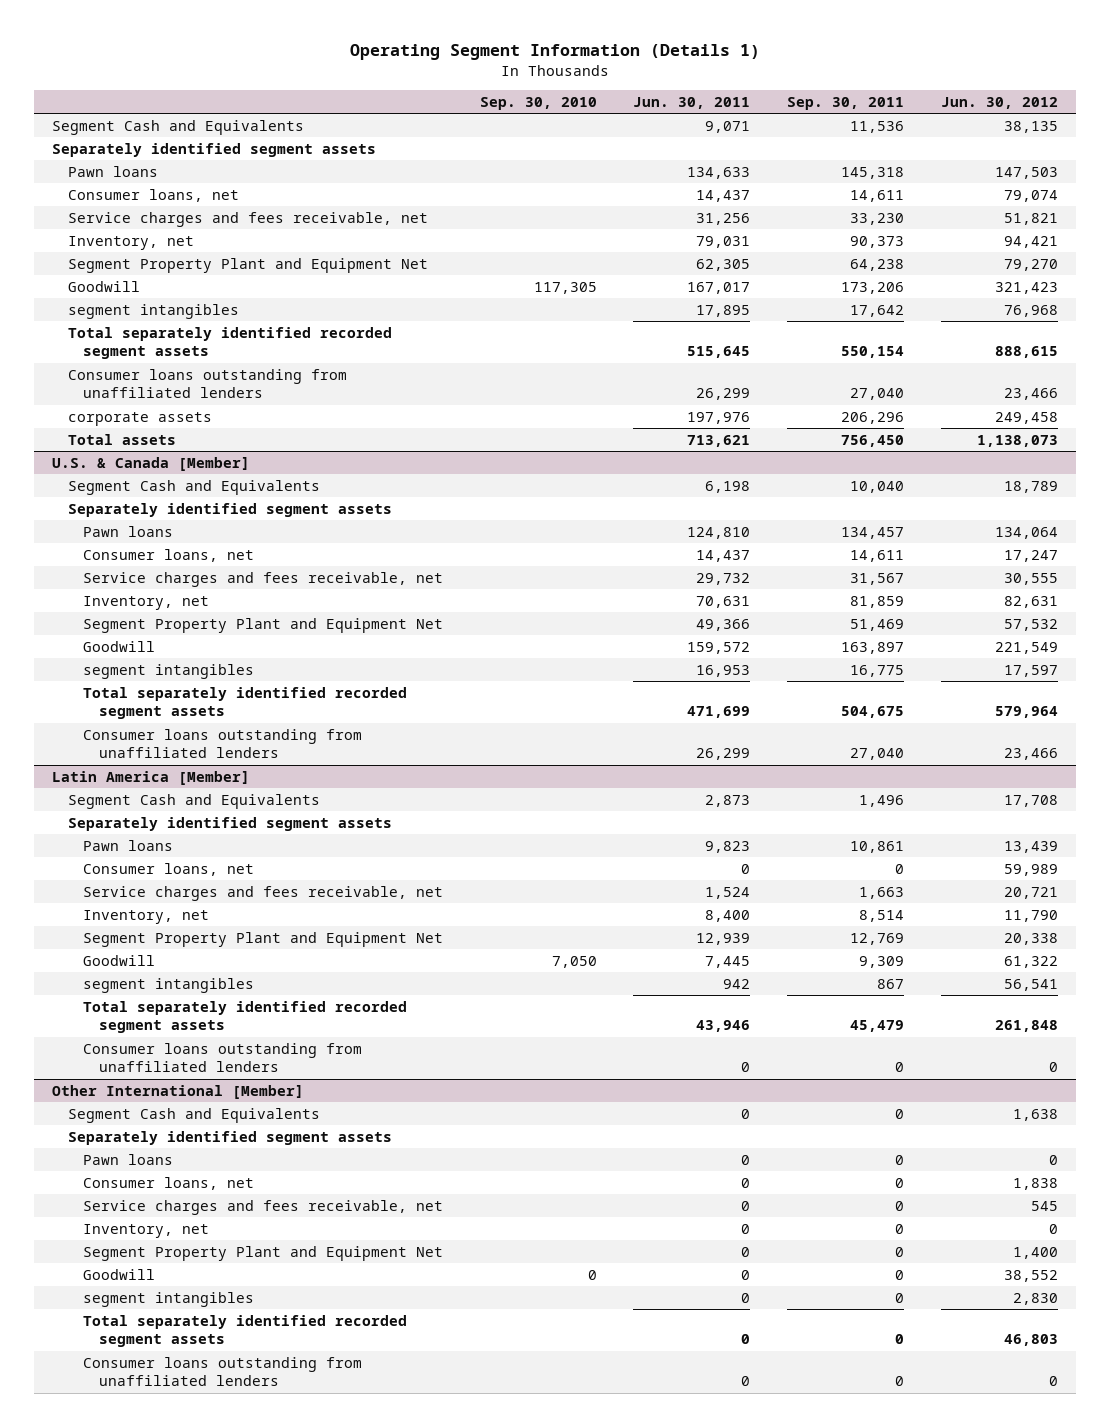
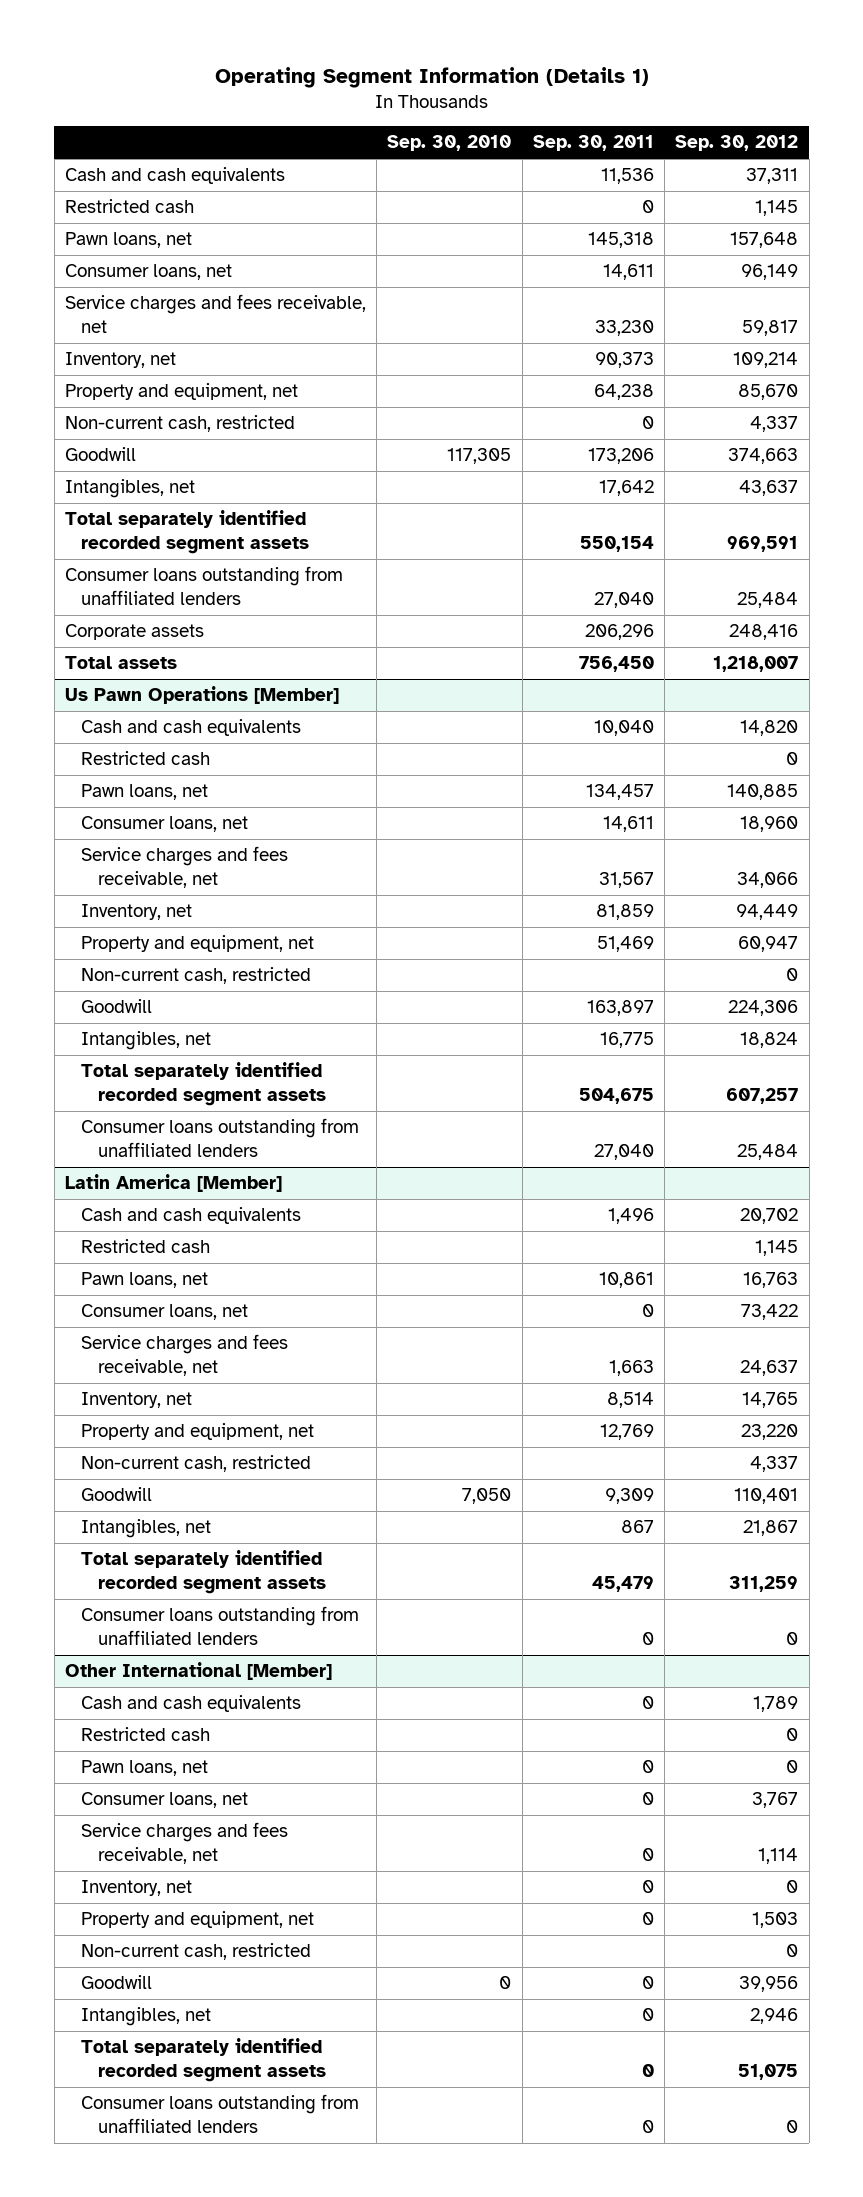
[633,96,751,109] Jun. 30, 2011 -> none
[940,96,1058,109] Jun. 30, 2012 -> none
none -> [675,135,799,152] Sep. 30, 2012
[52,142,377,157] Separately identified segment assets -> none
[52,119,305,135] Segment Cash and Equivalents -> [64,167,285,185] Cash and cash equivalents
none -> [64,199,194,214] Restricted cash
[67,165,158,177] Pawn loans -> [64,232,192,249] Pawn loans, net
[67,257,428,273] Segment Property Plant and Equipment Net -> [64,383,298,401] Property and equipment, net
none -> [64,415,295,433] Non-current cash, restricted
[67,303,239,319] segment intangibles -> [64,479,195,499] Intangibles, net
[67,411,212,426] corporate assets -> [64,624,204,641] Corporate assets
[52,456,251,471] U.S. & Canada [Member] -> none
[67,502,392,517] Separately identified segment assets -> none
none -> [64,686,339,705] Us Pawn Operations [Member]
[67,479,320,495] Segment Cash and Equivalents -> [81,719,302,737] Cash and cash equivalents
none -> [81,751,211,766] Restricted cash
[83,525,174,537] Pawn loans -> [81,784,209,801] Pawn loans, net
[83,617,444,633] Segment Property Plant and Equipment Net -> [81,935,315,953] Property and equipment, net
none -> [81,967,312,985] Non-current cash, restricted
[83,663,255,679] segment intangibles -> [81,1031,212,1051] Intangibles, net
[67,816,392,831] Separately identified segment assets -> none
[67,793,320,809] Segment Cash and Equivalents -> [81,1207,302,1225] Cash and cash equivalents
none -> [81,1239,211,1254] Restricted cash
[83,839,174,851] Pawn loans -> [81,1272,209,1289] Pawn loans, net
[83,931,444,947] Segment Property Plant and Equipment Net -> [81,1423,315,1441] Property and equipment, net
none -> [81,1455,312,1473] Non-current cash, restricted
[83,977,255,993] segment intangibles -> [81,1519,212,1539] Intangibles, net
[67,1130,392,1145] Separately identified segment assets -> none
[67,1107,320,1123] Segment Cash and Equivalents -> [81,1695,302,1713] Cash and cash equivalents
none -> [81,1727,211,1742] Restricted cash
[83,1153,174,1165] Pawn loans -> [81,1760,209,1777] Pawn loans, net
[83,1245,444,1261] Segment Property Plant and Equipment Net -> [81,1911,315,1929] Property and equipment, net
none -> [81,1943,312,1961] Non-current cash, restricted
[83,1291,255,1307] segment intangibles -> [81,2007,212,2027] Intangibles, net

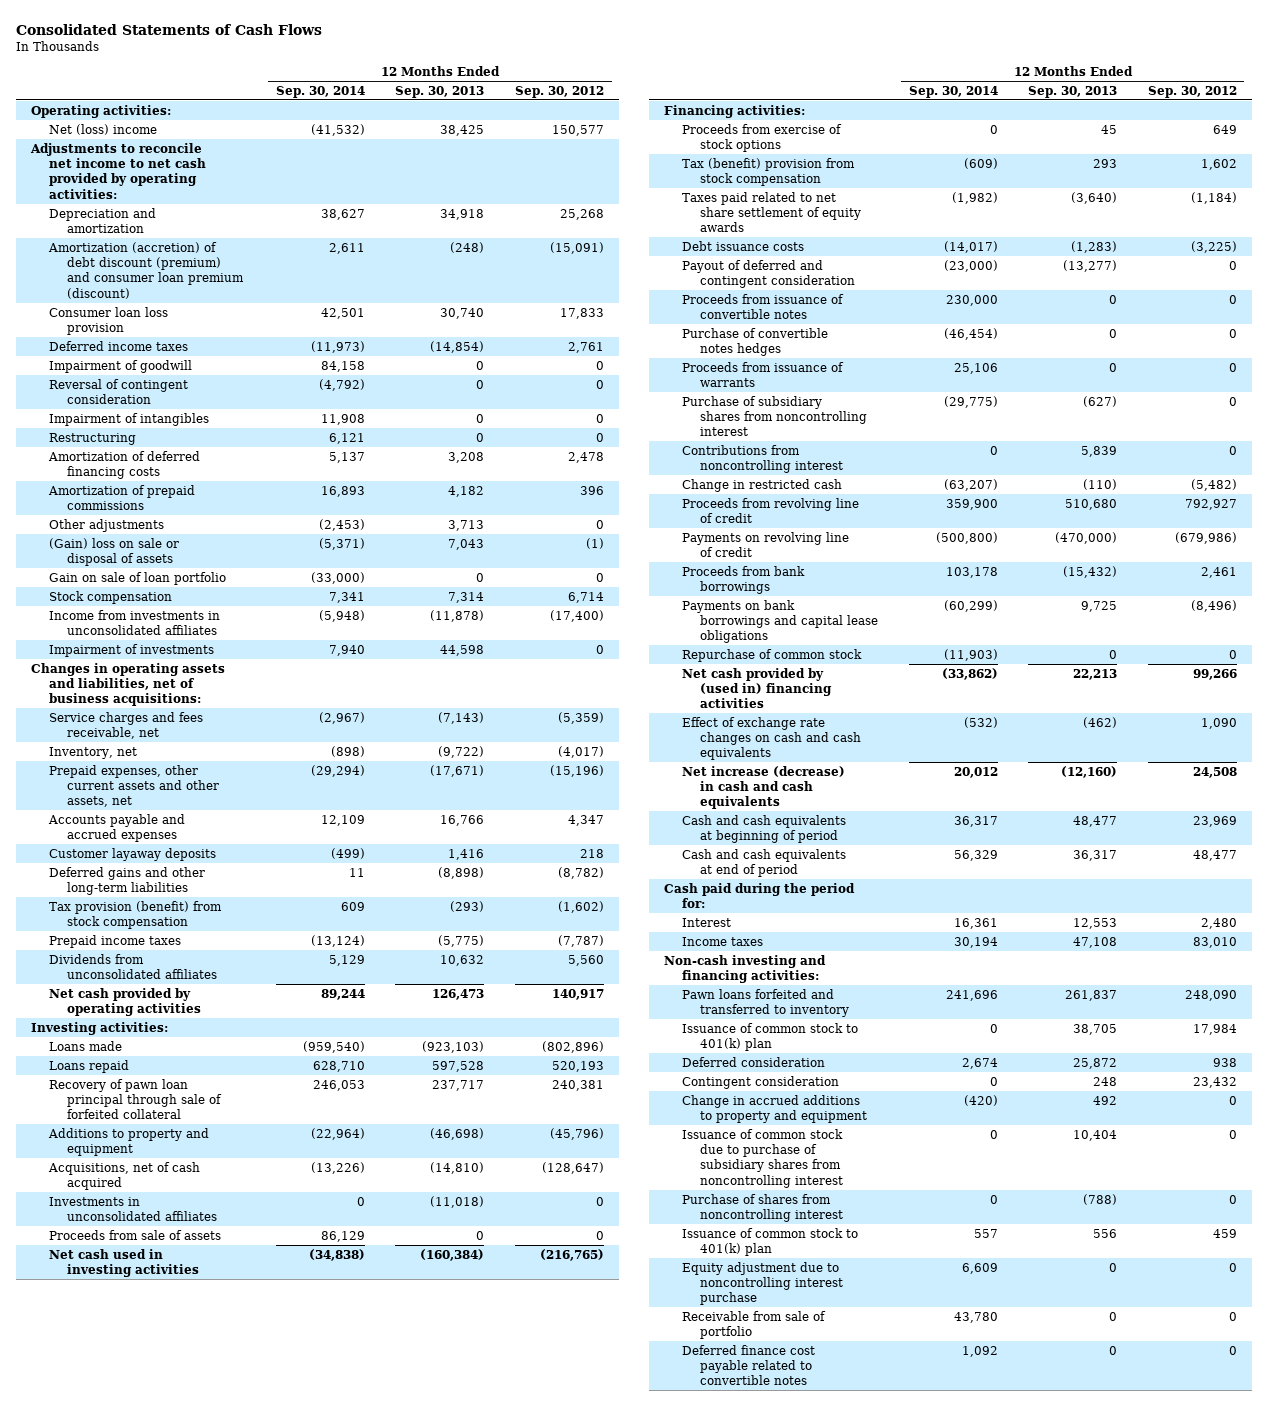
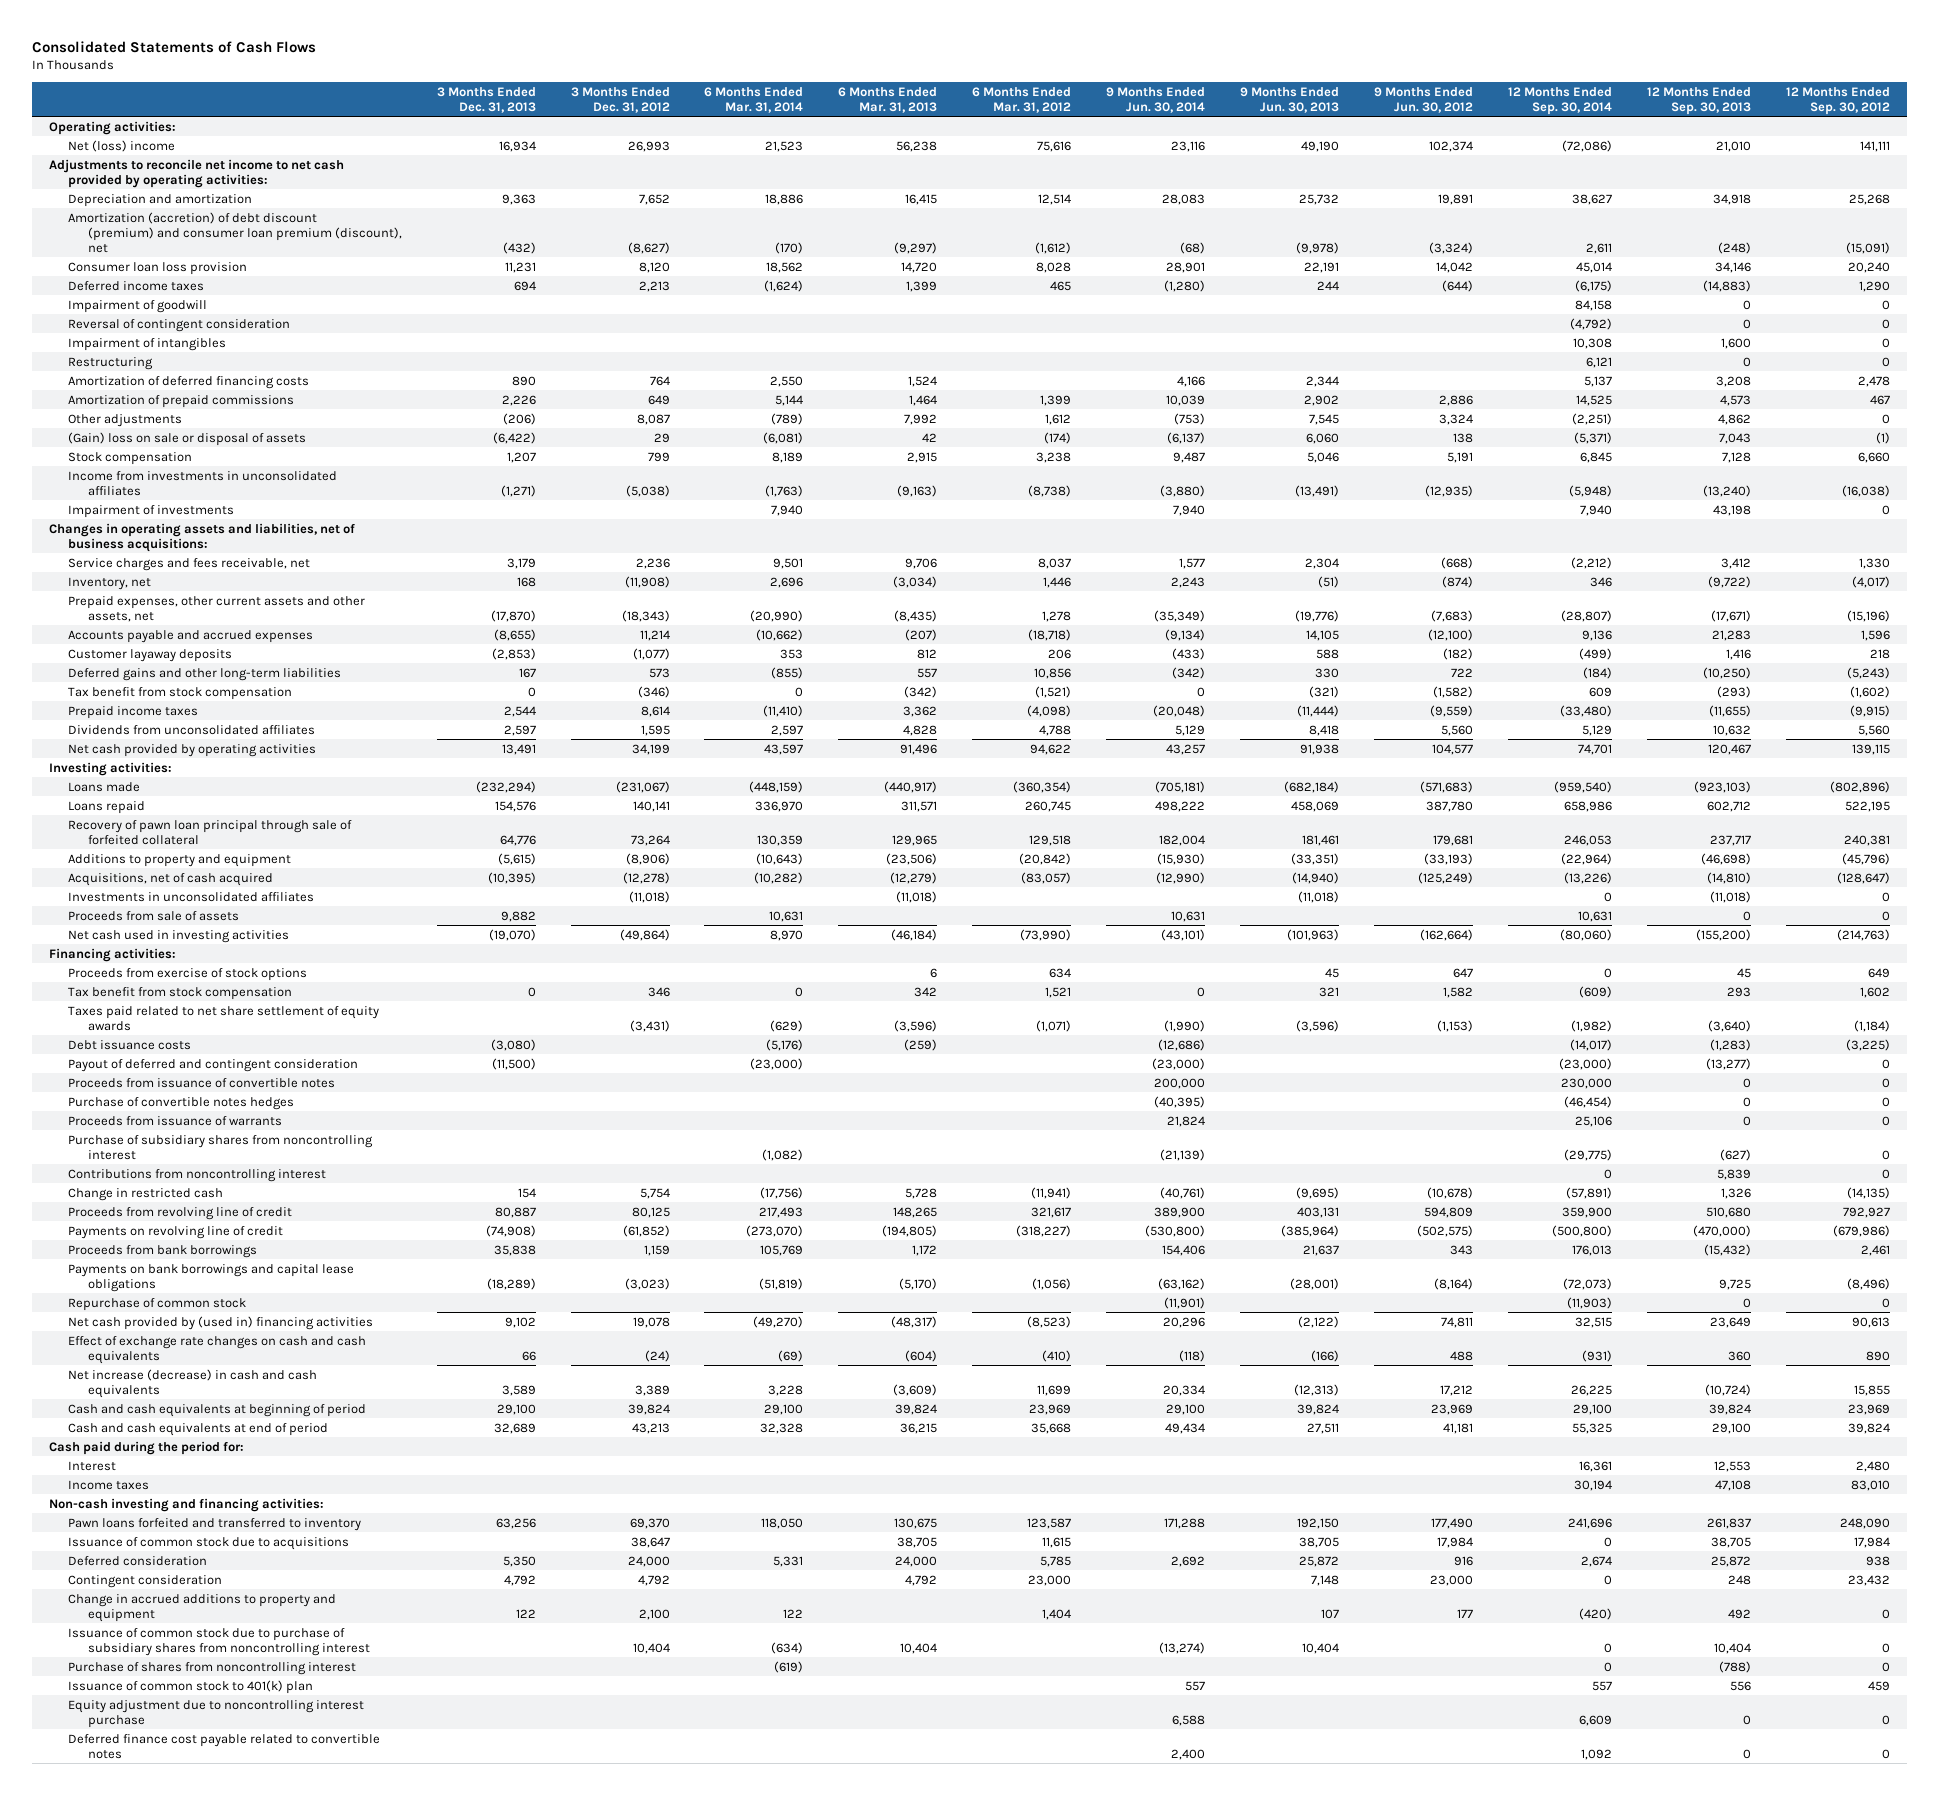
none -> [436,86,536,113] 3 Months Ended Dec. 31, 2013
none -> [570,86,670,113] 3 Months Ended Dec. 31, 2012
none -> [704,86,804,113] 6 Months Ended Mar. 31, 2014
none -> [838,86,938,113] 6 Months Ended Mar. 31, 2013
none -> [972,86,1072,113] 6 Months Ended Mar. 31, 2012
none -> [1106,86,1206,113] 9 Months Ended Jun. 30, 2014
none -> [1240,86,1340,113] 9 Months Ended Jun. 30, 2013
none -> [1373,86,1473,113] 9 Months Ended Jun. 30, 2012
[310,123,365,136] (41,532) -> [1561,139,1612,152] (72,086)
[440,124,485,136] 38,425 -> [1715,140,1751,152] 21,010
[551,124,604,136] 150,577 -> [1859,140,1890,152] 141,111
[48,241,245,299] Amortization (accretion) of debt discount (premium) and consumer loan premium (discount) -> [68,211,402,253] Amortization (accretion) of debt discount (premium) and consumer loan premium (discount), net
[320,307,365,319] 42,501 -> [1575,261,1612,273] 45,014
[440,307,485,319] 30,740 -> [1714,261,1751,273] 34,146
[559,307,604,319] 17,833 -> [1847,261,1890,273] 20,240
[310,340,365,353] (11,973) -> [1574,279,1612,292] (6,175)
[430,340,485,353] (14,854) -> [1702,279,1751,292] (14,883)
[567,341,604,353] 2,761 -> [1858,280,1890,292] 1,290
[320,413,365,425] 11,908 -> [1572,337,1612,349] 10,308
[476,413,485,423] 0 -> [1720,337,1751,349] 1,600
[320,485,365,497] 16,893 -> [1575,394,1612,406] 14,525
[448,485,485,497] 4,182 -> [1719,394,1751,406] 4,573
[579,485,604,495] 396 -> [1869,394,1890,405] 467
[318,518,365,531] (2,453) -> [1571,412,1612,425] (2,251)
[448,519,485,531] 3,713 -> [1717,413,1751,425] 4,862
[49,571,227,585] Gain on sale of loan portfolio -> none
[328,591,365,603] 7,341 -> [1579,451,1612,463] 6,845
[448,591,485,603] 7,314 -> [1721,451,1751,463] 7,128
[567,591,604,603] 6,714 -> [1857,451,1890,463] 6,660
[430,609,485,622] (11,878) -> [1702,484,1751,497] (13,240)
[549,609,604,622] (17,400) -> [1841,484,1890,497] (16,038)
[440,644,485,656] 44,598 -> [1712,504,1751,516] 43,198
[318,711,365,724] (2,967) -> [1570,556,1612,569] (2,212)
[438,711,485,724] (7,143) -> [1720,557,1751,569] 3,412
[557,711,604,724] (5,359) -> [1858,557,1890,569] 1,330
[330,745,365,757] (898) -> [1589,576,1612,587] 346
[310,764,365,777] (29,294) -> [1560,609,1612,622] (28,807)
[320,814,365,826] 12,109 -> [1581,629,1612,641] 9,136
[440,814,485,826] 16,766 -> [1711,629,1751,641] 21,283
[567,814,604,826] 4,347 -> [1860,629,1890,641] 1,596
[348,867,365,877] 11 -> [1582,666,1612,679] (184)
[438,866,485,879] (8,898) -> [1702,666,1751,679] (10,250)
[557,866,604,879] (8,782) -> [1846,666,1890,679] (5,243)
[49,900,223,930] Tax provision (benefit) from stock compensation -> [68,686,293,700] Tax benefit from stock compensation
[310,934,365,947] (13,124) -> [1559,704,1612,717] (33,480)
[438,934,485,947] (5,775) -> [1708,704,1751,717] (11,655)
[557,934,604,947] (7,787) -> [1849,704,1890,717] (9,915)
[320,988,365,1000] 89,244 -> [1577,743,1612,755] 74,701
[432,988,485,1000] 126,473 -> [1707,743,1751,755] 120,467
[551,988,604,1000] 140,917 -> [1851,743,1890,755] 139,115
[312,1060,365,1072] 628,710 -> [1563,800,1612,812] 658,986
[432,1060,485,1072] 597,528 -> [1706,800,1751,812] 602,712
[551,1060,604,1072] 520,193 -> [1844,800,1890,812] 522,195
[320,1230,365,1242] 86,129 -> [1577,910,1612,922] 10,631
[308,1248,365,1261] (34,838) -> [1559,928,1612,941] (80,060)
[420,1248,485,1261] (160,384) -> [1695,928,1751,941] (155,200)
[539,1248,604,1261] (216,765) -> [1836,928,1890,941] (214,763)
[682,157,856,187] Tax (benefit) provision from stock compensation -> [68,986,293,1000] Tax benefit from stock compensation
[943,478,998,491] (63,207) -> [1565,1186,1612,1199] (57,891)
[1083,478,1118,490] (110) -> [1720,1187,1751,1199] 1,326
[1190,478,1237,491] (5,482) -> [1846,1186,1890,1199] (14,135)
[945,566,998,578] 103,178 -> [1571,1244,1612,1256] 176,013
[943,599,998,612] (60,299) -> [1562,1277,1612,1290] (72,073)
[941,667,998,680] (33,862) -> [1574,1316,1612,1328] 32,515
[1073,668,1118,680] 22,213 -> [1709,1316,1751,1328] 23,649
[1192,668,1237,680] 99,266 -> [1851,1316,1890,1328] 90,613
[963,716,998,728] (532) -> [1581,1349,1612,1362] (931)
[1083,716,1118,728] (462) -> [1727,1350,1751,1361] 360
[1200,717,1237,729] 1,090 -> [1865,1350,1890,1361] 890
[953,766,998,778] 20,012 -> [1570,1384,1612,1396] 26,225
[1061,765,1118,778] (12,160) -> [1704,1383,1751,1396] (10,724)
[1192,766,1237,778] 24,508 -> [1853,1384,1890,1396] 15,855
[953,815,998,827] 36,317 -> [1572,1403,1612,1415] 29,100
[1073,815,1118,827] 48,477 -> [1708,1403,1751,1415] 39,824
[953,849,998,861] 56,329 -> [1571,1422,1612,1434] 55,325
[1073,849,1118,861] 36,317 -> [1711,1422,1751,1434] 29,100
[1192,849,1237,861] 48,477 -> [1847,1422,1890,1434] 39,824
[682,1022,859,1052] Issuance of common stock to 401(k) plan -> [68,1536,350,1550] Issuance of common stock due to acquisitions
[682,1310,827,1340] Receivable from sale of portfolio -> none

